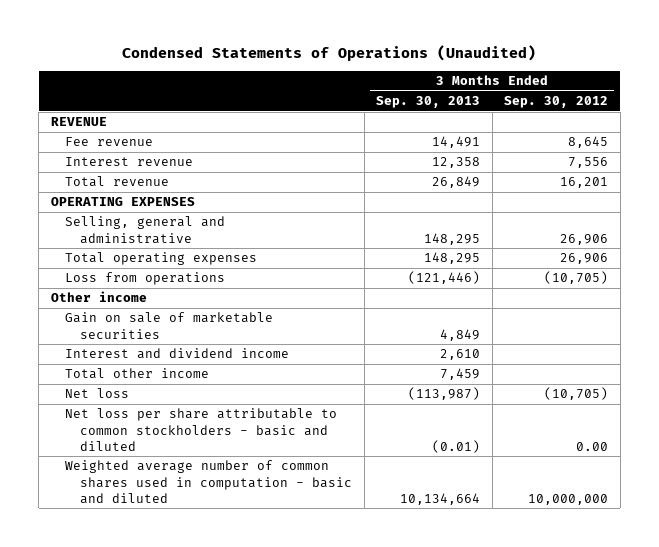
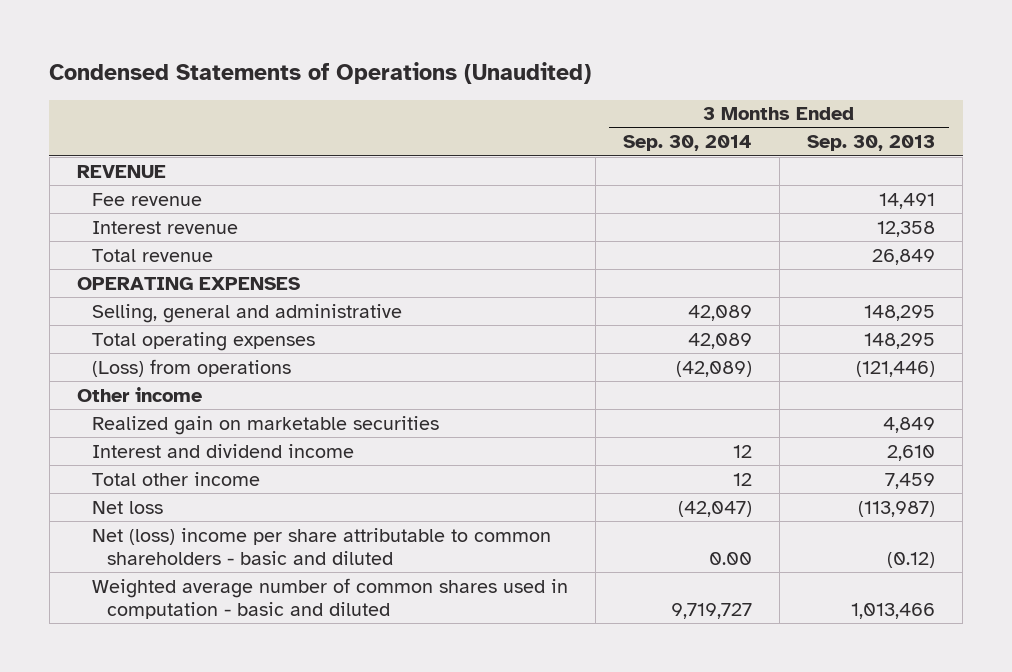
[504,96,609,109] Sep. 30, 2012 -> none
none -> [622,135,752,152] Sep. 30, 2014
[65,272,226,286] Loss from operations -> [91,358,291,377] (Loss) from operations
[65,312,274,339] Gain on sale of marketable securities -> [91,415,439,435] Realized gain on marketable securities
[65,408,338,451] Net loss per share attributable to common stockholders - basic and diluted -> [91,527,551,565] Net (loss) income per share attributable to common shareholders - basic and diluted
[432,439,481,453] (0.01) -> [886,551,935,568] (0.12)
[400,492,481,505] 10,134,664 -> [850,602,935,619] 1,013,466

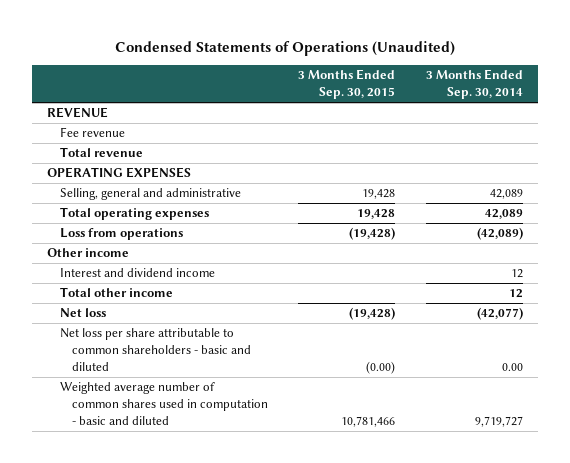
[806,135,935,152] Sep. 30, 2013 -> none
none -> [298,69,396,100] 3 Months Ended Sep. 30, 2015
[91,220,238,234] Interest revenue -> none
[91,358,291,377] (Loss) from operations -> [59,228,183,241] Loss from operations
[91,415,439,435] Realized gain on marketable securities -> none
[677,500,752,517] (42,047) -> [477,307,524,321] (42,077)
[91,527,551,565] Net (loss) income per share attributable to common shareholders - basic and diluted -> [59,328,251,371] Net loss per share attributable to common shareholders - basic and diluted

